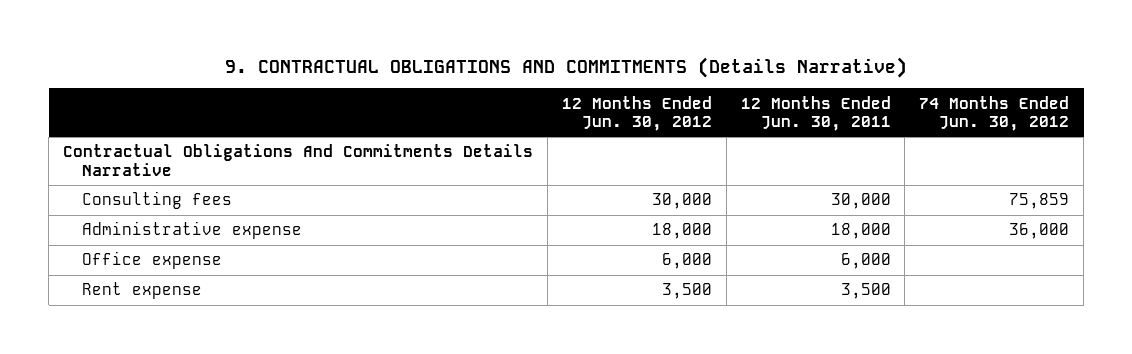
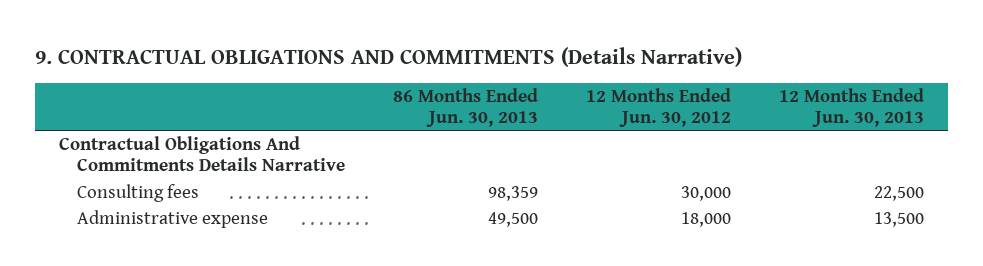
[740,95,891,132] 12 Months Ended Jun. 30, 2011 -> none
[919,95,1070,132] 74 Months Ended Jun. 30, 2012 -> none
none -> [392,87,538,128] 86 Months Ended Jun. 30, 2013
none -> [778,87,924,128] 12 Months Ended Jun. 30, 2013
[81,251,222,270] Office expense -> none
[81,282,202,300] Rent expense -> none

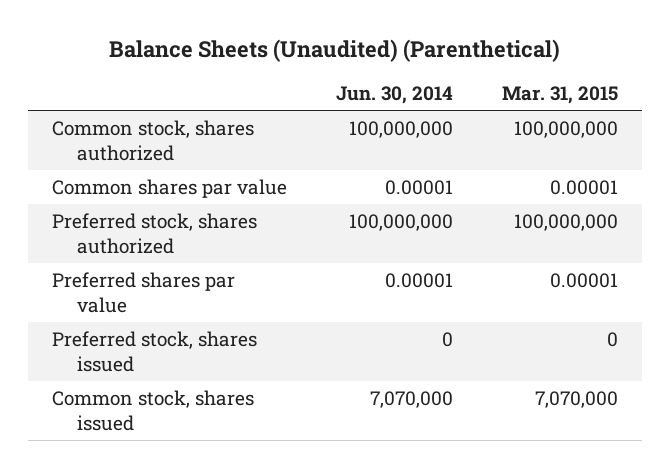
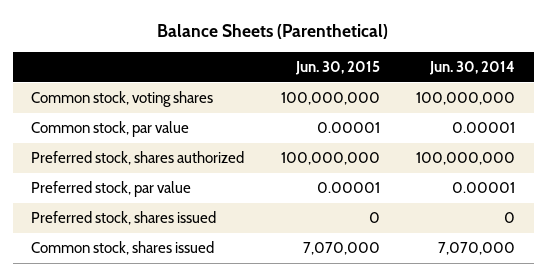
[108,39,560,63] Balance Sheets (Unaudited) (Parenthetical) -> [157,23,389,39] Balance Sheets (Parenthetical)
[501,86,618,105] Mar. 31, 2015 -> none
none -> [294,61,380,76] Jun. 30, 2015
[52,119,255,161] Common stock, shares authorized -> [31,91,214,108] Common stock, voting shares
[52,178,288,198] Common shares par value -> [31,121,190,138] Common stock, par value
[52,271,236,313] Preferred shares par value -> [31,181,192,198] Preferred stock, par value

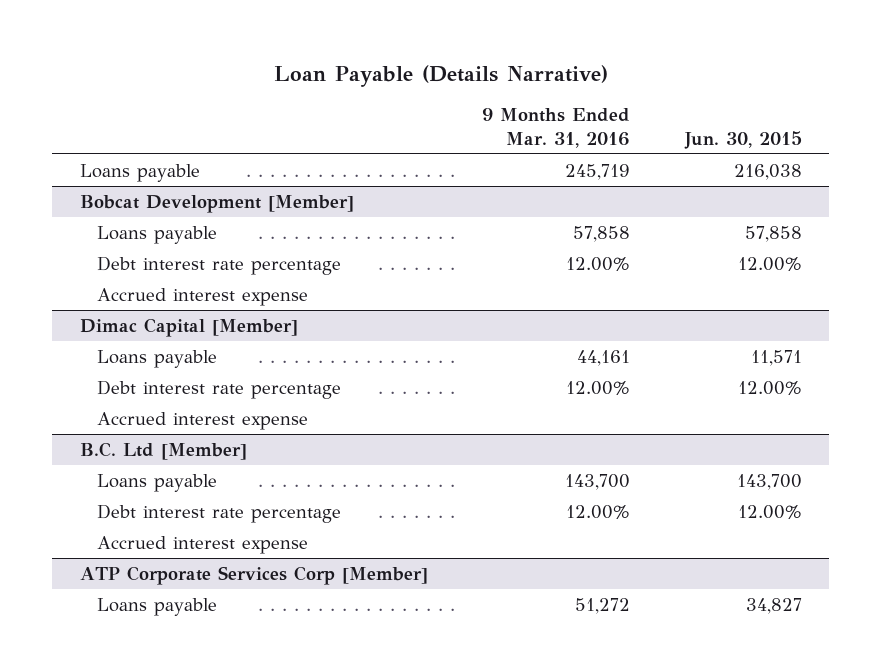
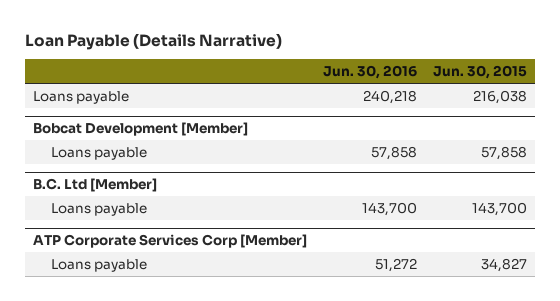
[482,108,631,148] 9 Months Ended Mar. 31, 2016 -> none
none -> [323,65,418,80] Jun. 30, 2016
[97,255,342,275] Debt interest rate percentage -> none
[97,287,309,306] Accrued interest expense -> none
[79,317,298,337] Dimac Capital [Member] -> none
[97,349,218,368] Loans payable -> none
[97,379,342,399] Debt interest rate percentage -> none
[97,411,309,430] Accrued interest expense -> none
[97,503,342,523] Debt interest rate percentage -> none
[97,535,309,554] Accrued interest expense -> none

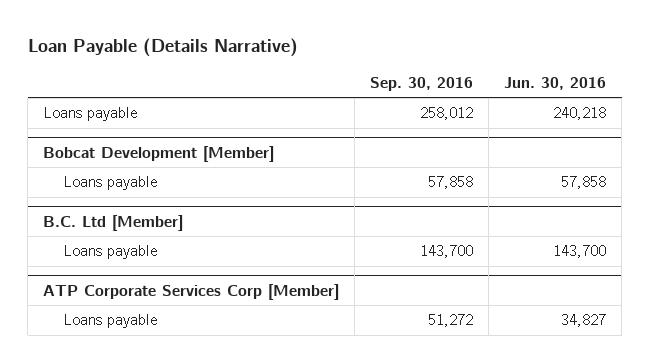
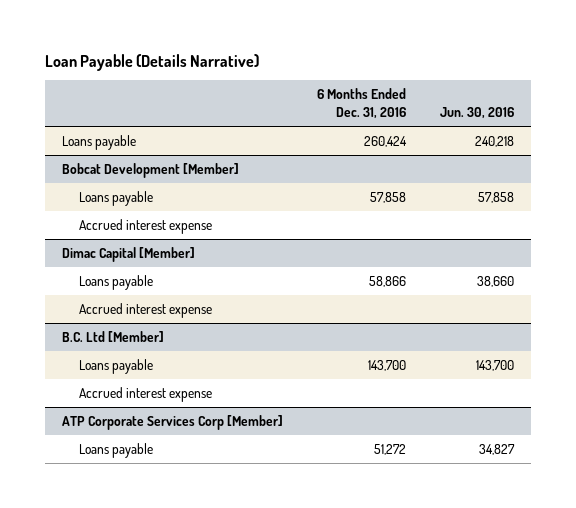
[370,76,474,91] Sep. 30, 2016 -> none
none -> [317,88,407,120] 6 Months Ended Dec. 31, 2016
none -> [79,219,213,235] Accrued interest expense
none -> [62,247,196,263] Dimac Capital [Member]
none -> [79,275,154,291] Loans payable
none -> [79,303,213,319] Accrued interest expense
none -> [79,387,213,403] Accrued interest expense

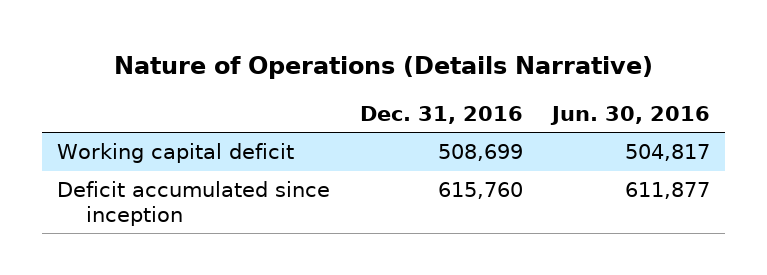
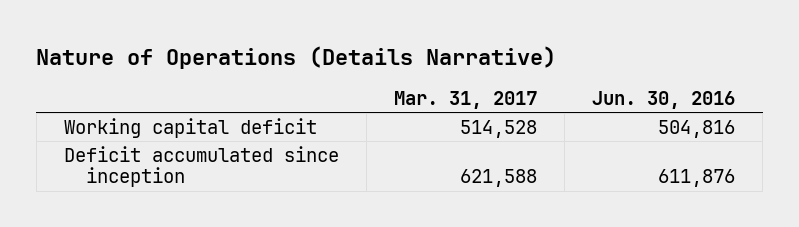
[359,105,523,124] Dec. 31, 2016 -> none
none -> [393,90,537,109] Mar. 31, 2017
[625,144,711,162] 504,817 -> [658,119,736,138] 504,816
[625,182,711,200] 611,877 -> [658,169,736,188] 611,876

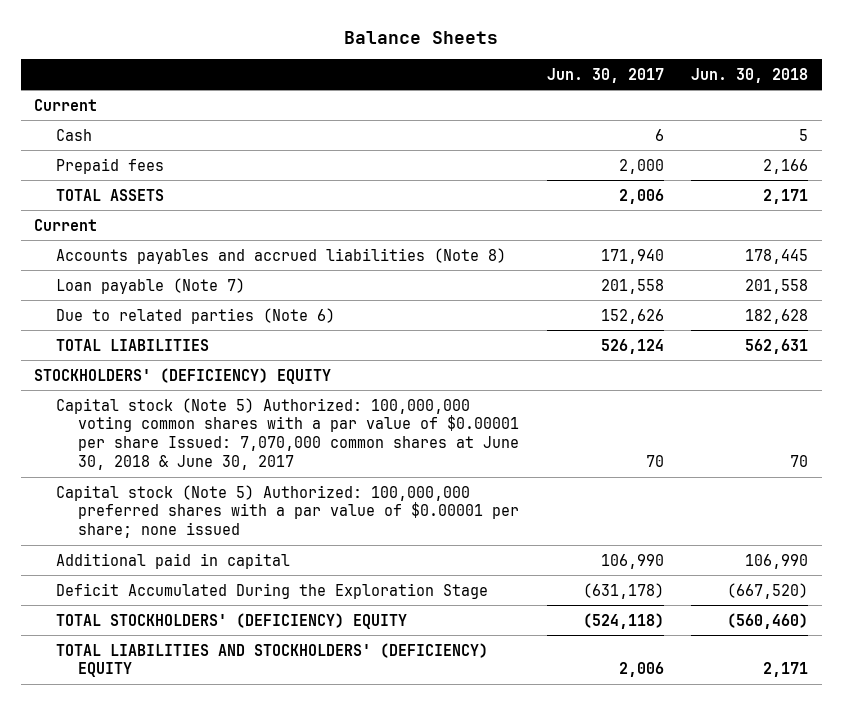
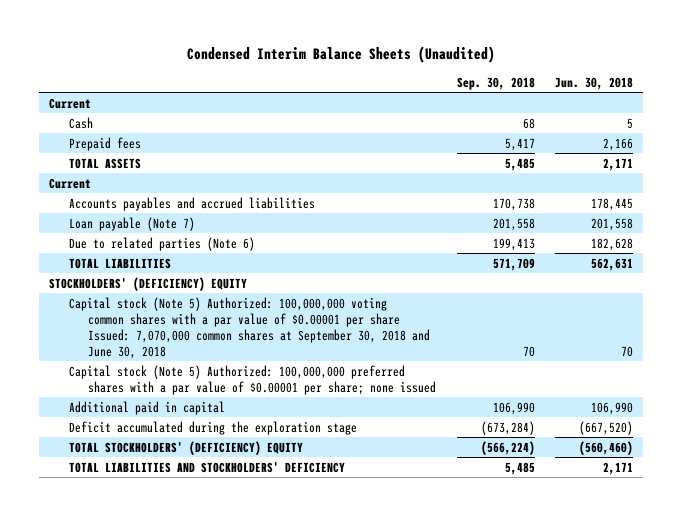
[344,31,499,45] Balance Sheets -> [186,46,495,64] Condensed Interim Balance Sheets (Unaudited)
[546,67,664,83] Jun. 30, 2017 -> none
none -> [456,76,535,90] Sep. 30, 2018
[56,247,507,264] Accounts payables and accrued liabilities (Note 8) -> [68,196,315,211] Accounts payables and accrued liabilities
[56,397,520,471] Capital stock (Note 5) Authorized: 100,000,000 voting common shares with a par value of $0.00001 per share Issued: 7,070,000 common shares at June 30, 2018 & June 30, 2017 -> [68,296,431,359] Capital stock (Note 5) Authorized: 100,000,000 voting common shares with a par value of $0.00001 per share Issued: 7,070,000 common shares at September 30, 2018 and June 30, 2018
[56,582,489,599] Deficit Accumulated During the Exploration Stage -> [68,420,357,435] Deficit accumulated during the exploration stage
[56,642,489,678] TOTAL LIABILITIES AND STOCKHOLDERS' (DEFICIENCY) EQUITY -> [68,461,345,473] TOTAL LIABILITIES AND STOCKHOLDERS' DEFICIENCY

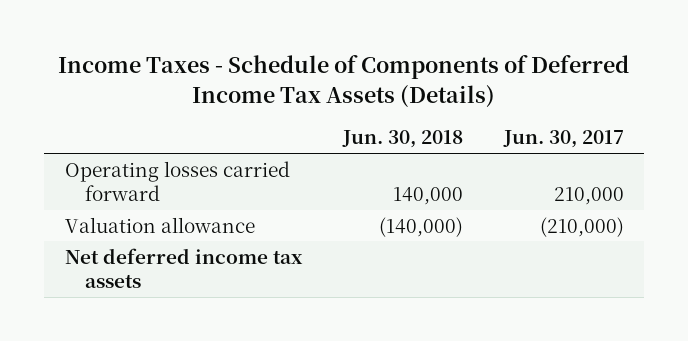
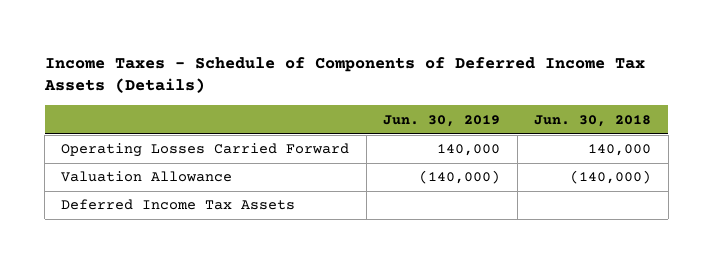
[502,130,624,149] Jun. 30, 2017 -> none
none -> [383,114,501,127] Jun. 30, 2019
[64,160,290,201] Operating losses carried forward -> [61,143,350,158] Operating Losses Carried Forward
[64,216,255,233] Valuation allowance -> [61,171,233,183] Valuation Allowance
[64,247,303,288] Net deferred income tax assets -> [61,199,296,211] Deferred Income Tax Assets

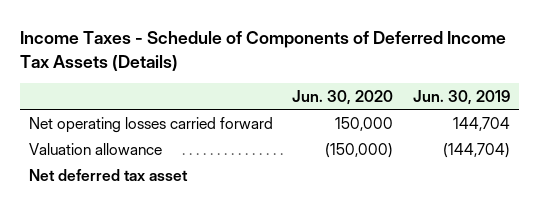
[534,114,652,127] Jun. 30, 2018 -> none
none -> [292,89,394,105] Jun. 30, 2020
[61,143,350,158] Operating Losses Carried Forward -> [29,116,274,133] Net operating losses carried forward
[437,144,501,157] 140,000 -> [452,116,510,131] 144,704
[61,171,233,183] Valuation Allowance -> [29,142,163,155] Valuation allowance
[419,170,501,185] (140,000) -> [442,142,510,158] (144,704)
[61,199,296,211] Deferred Income Tax Assets -> [29,168,189,181] Net deferred tax asset

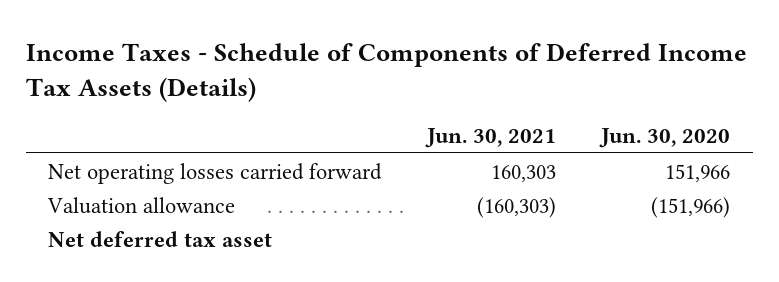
[412,89,510,105] Jun. 30, 2019 -> none
none -> [424,127,556,148] Jun. 30, 2021
[335,116,394,131] 150,000 -> [665,163,731,182] 151,966
[325,142,394,158] (150,000) -> [651,196,731,218] (151,966)

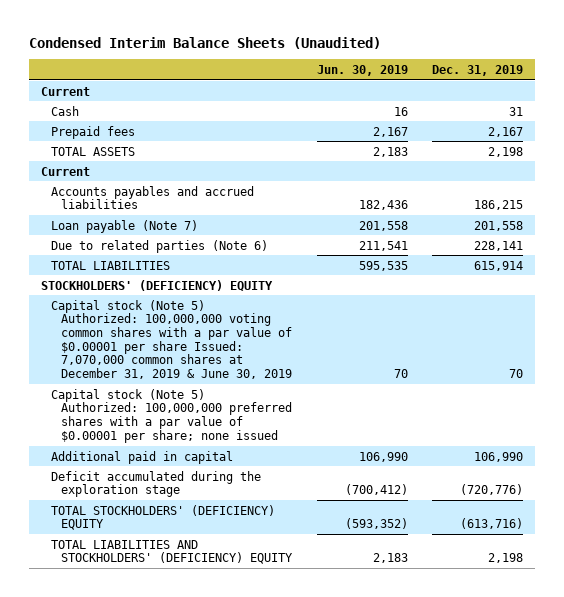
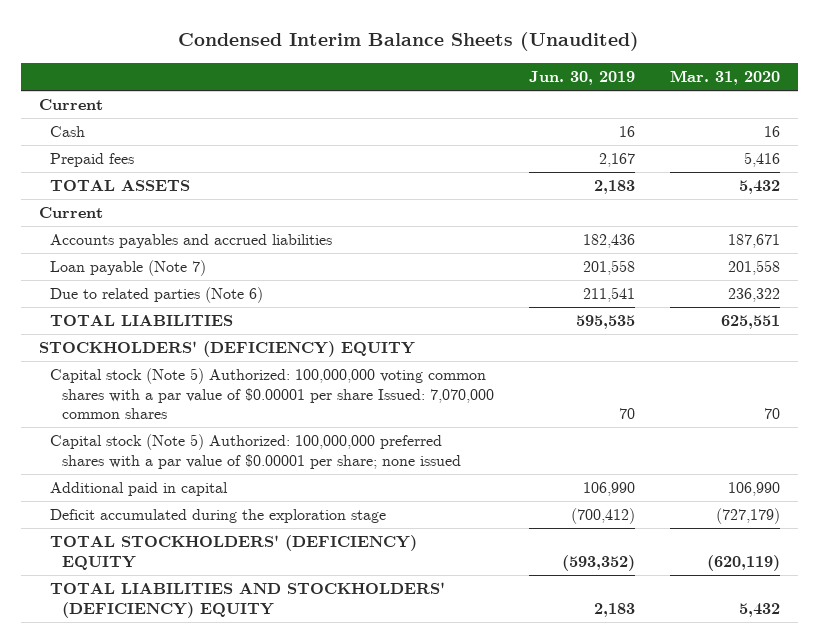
[432,64,524,76] Dec. 31, 2019 -> none
none -> [669,69,780,85] Mar. 31, 2020
[51,299,293,380] Capital stock (Note 5) Authorized: 100,000,000 voting common shares with a par value of $0.00001 per share Issued: 7,070,000 common shares at December 31, 2019 & June 30, 2019 -> [50,368,494,420] Capital stock (Note 5) Authorized: 100,000,000 voting common shares with a par value of $0.00001 per share Issued: 7,070,000 common shares

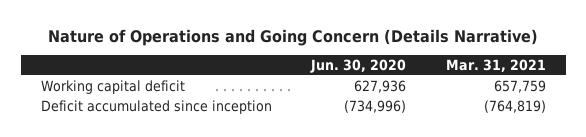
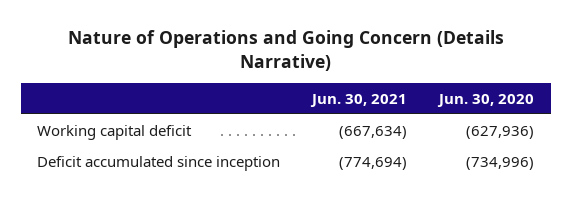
[445,58,546,72] Mar. 31, 2021 -> none
none -> [310,93,408,107] Jun. 30, 2021
[354,79,407,93] 627,936 -> [466,125,535,139] (627,936)

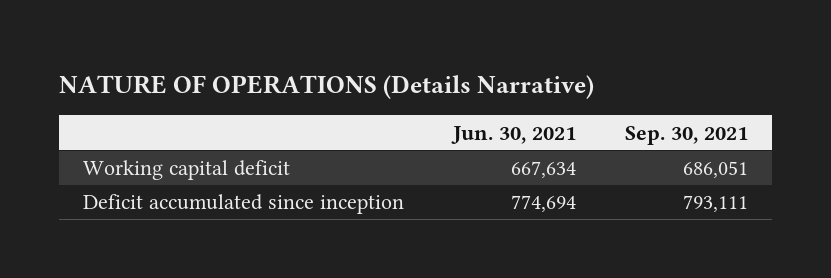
[67,30,504,71] Nature of Operations and Going Concern (Details Narrative) -> [58,75,594,100] NATURE OF OPERATIONS (Details Narrative)
[437,93,535,107] Jun. 30, 2020 -> none
none -> [624,125,748,145] Sep. 30, 2021
[339,125,408,139] (667,634) -> [510,161,576,179] 667,634
[339,156,408,170] (774,694) -> [510,195,576,213] 774,694

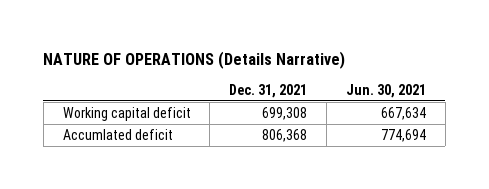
[624,125,748,145] Sep. 30, 2021 -> none
none -> [229,83,308,98] Dec. 31, 2021
[83,194,405,215] Deficit accumulated since inception -> [62,128,173,140] Accumlated deficit

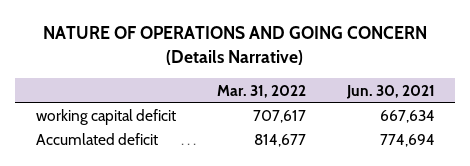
[43,50,346,69] NATURE OF OPERATIONS (Details Narrative) -> [43,25,428,65] NATURE OF OPERATIONS AND GOING CONCERN (Details Narrative)
[229,83,308,98] Dec. 31, 2021 -> none
none -> [216,84,306,98] Mar. 31, 2022
[62,106,191,121] Working capital deficit -> [35,108,176,125] working capital deficit

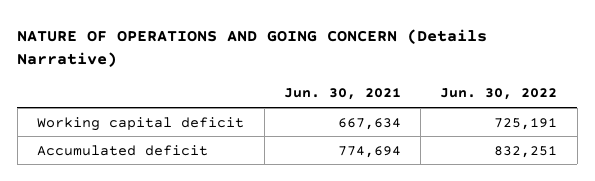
[216,84,306,98] Mar. 31, 2022 -> none
none -> [440,88,558,101] Jun. 30, 2022
[35,108,176,125] working capital deficit -> [37,116,245,131] Working capital deficit
[35,132,158,145] Accumlated deficit -> [37,144,209,156] Accumulated deficit

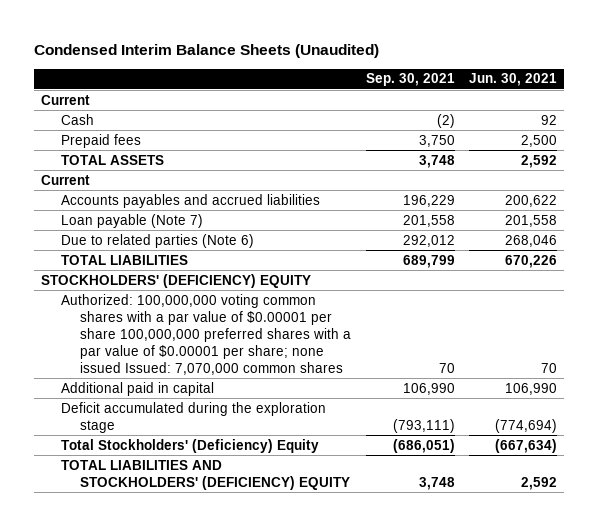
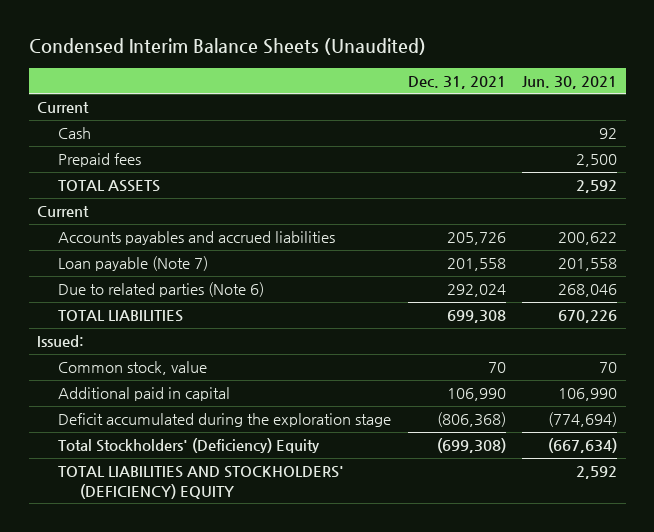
[365,73,455,87] Sep. 30, 2021 -> none
none -> [407,75,506,89] Dec. 31, 2021
[41,273,312,288] STOCKHOLDERS' (DEFICIENCY) EQUITY -> none
none -> [36,335,84,348] Issued:
[60,293,352,375] Authorized: 100,000,000 voting common shares with a par value of $0.00001 per share 100,000,000 preferred shares with a par value of $0.00001 per share; none issued Issued: 7,070,000 common shares -> [58,361,208,376] Common stock, value

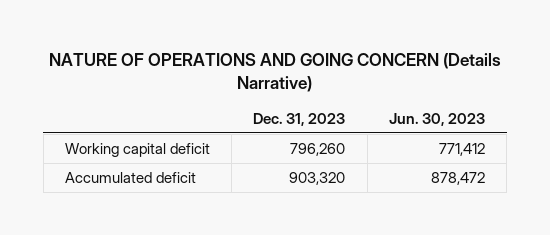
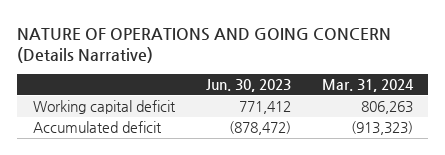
[253,112,346,126] Dec. 31, 2023 -> none
none -> [321,79,414,93] Mar. 31, 2024
[431,171,486,185] 878,472 -> [228,121,291,136] (878,472)

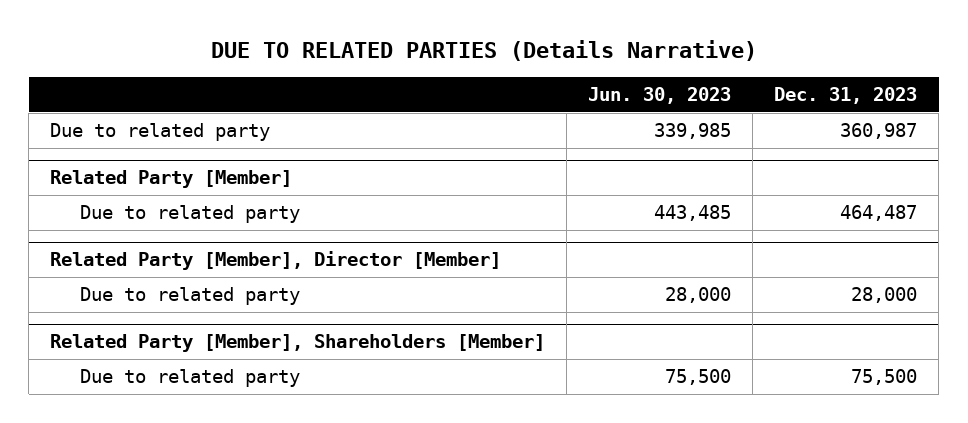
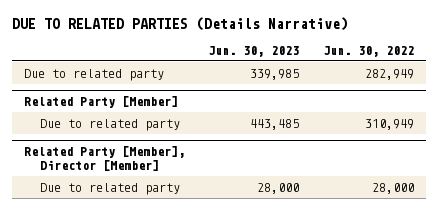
[774,86,918,104] Dec. 31, 2023 -> none
none -> [322,45,414,57] Jun. 30, 2022
[50,334,546,353] Related Party [Member], Shareholders [Member] -> none
[79,369,300,388] Due to related party -> none

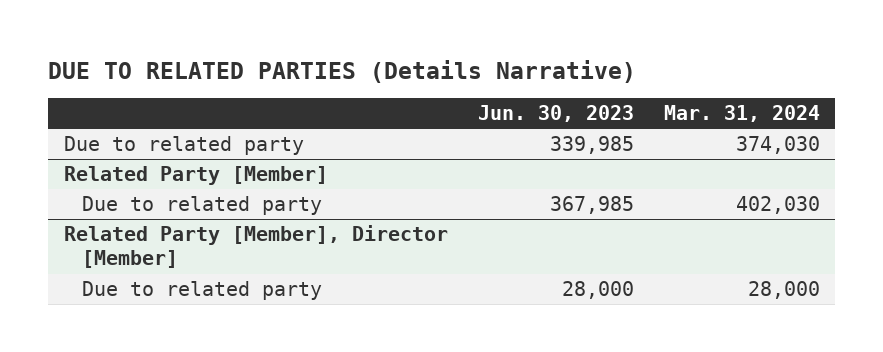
[322,45,414,57] Jun. 30, 2022 -> none
none -> [663,105,820,123] Mar. 31, 2024
[250,118,300,130] 443,485 -> [549,196,634,215] 367,985

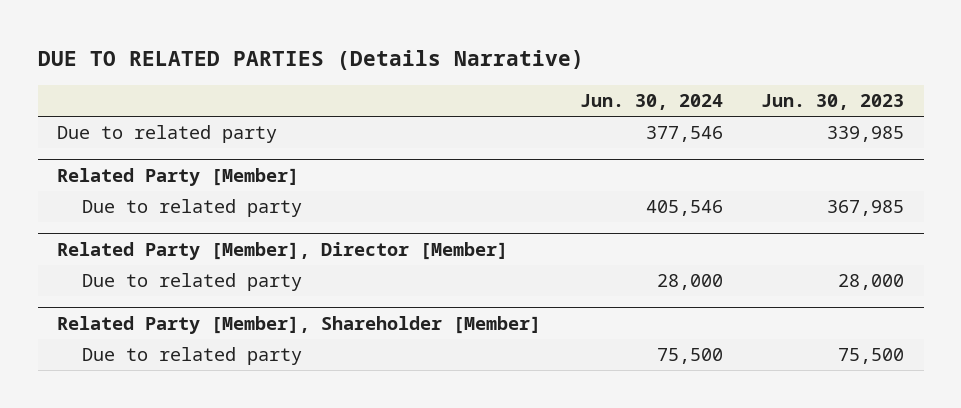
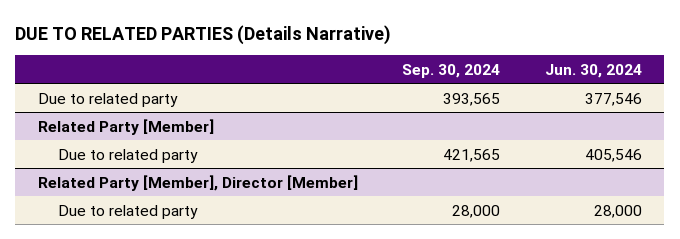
[761,94,905,111] Jun. 30, 2023 -> none
none -> [402,63,501,78] Sep. 30, 2024
[56,315,541,334] Related Party [Member], Shareholder [Member] -> none
[82,347,303,366] Due to related party -> none

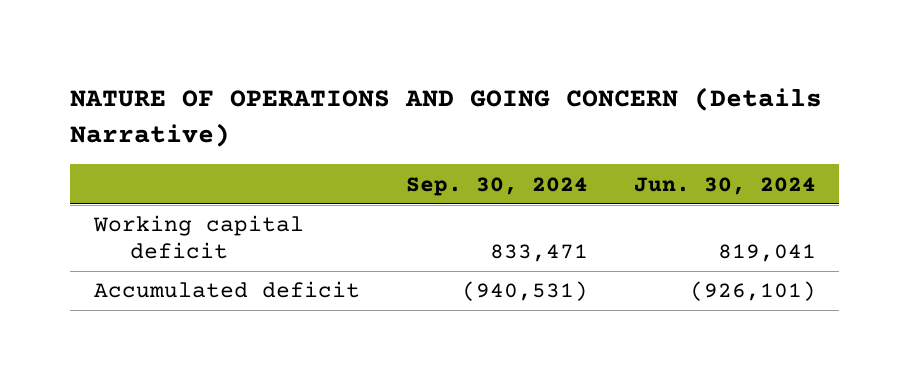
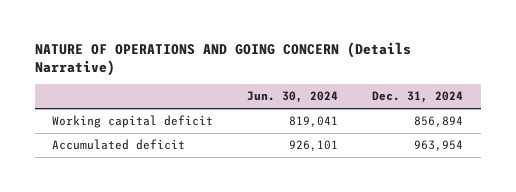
[405,176,588,196] Sep. 30, 2024 -> none
none -> [372,91,464,104] Dec. 31, 2024
[689,281,816,302] (926,101) -> [289,140,339,152] 926,101

